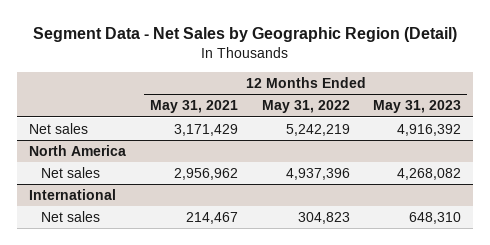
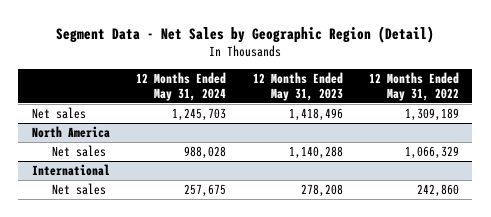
[149,100,238,114] May 31, 2021 -> none
none -> [136,71,227,101] 12 Months Ended May 31, 2024
[285,124,350,137] 5,242,219 -> [405,107,460,121] 1,309,189
[397,124,462,137] 4,916,392 -> [288,107,343,121] 1,418,496
[285,168,350,181] 4,937,396 -> [405,145,460,159] 1,066,329
[397,168,462,181] 4,268,082 -> [288,145,343,159] 1,140,288
[297,212,350,225] 304,823 -> [417,183,460,197] 242,860
[409,212,462,225] 648,310 -> [300,183,343,197] 278,208

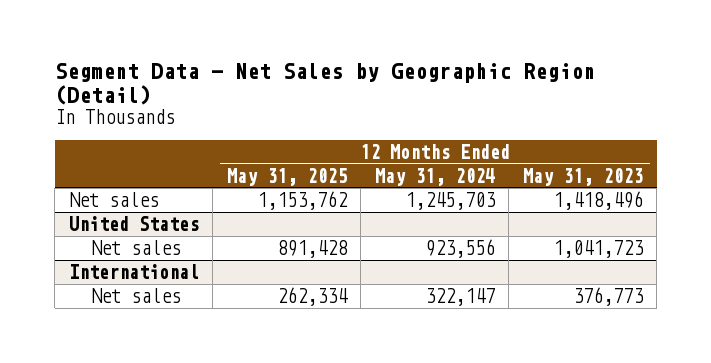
[369,71,460,101] 12 Months Ended May 31, 2022 -> none
none -> [226,167,347,186] May 31, 2025
[31,125,110,138] North America -> none
none -> [68,216,199,232] United States
[184,145,227,159] 988,028 -> [424,239,495,259] 923,556
[288,145,343,159] 1,140,288 -> [552,240,644,259] 1,041,723
[184,183,227,197] 257,675 -> [424,288,495,307] 322,147
[300,183,343,197] 278,208 -> [572,287,644,307] 376,773

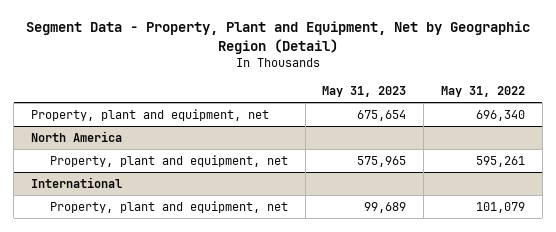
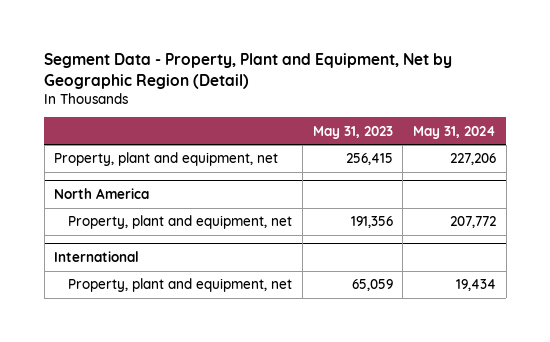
[440,86,525,98] May 31, 2022 -> none
none -> [412,125,496,139] May 31, 2024
[357,109,407,121] 675,654 -> [345,153,393,166] 256,415
[357,155,407,167] 575,965 -> [350,216,393,229] 191,356
[364,201,407,213] 99,689 -> [351,279,393,292] 65,059

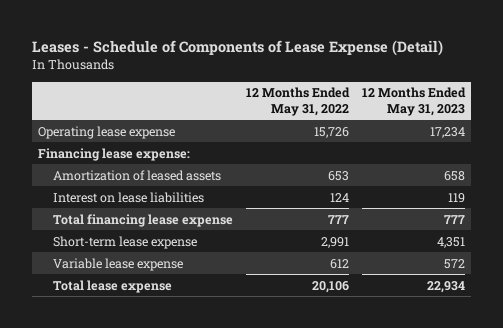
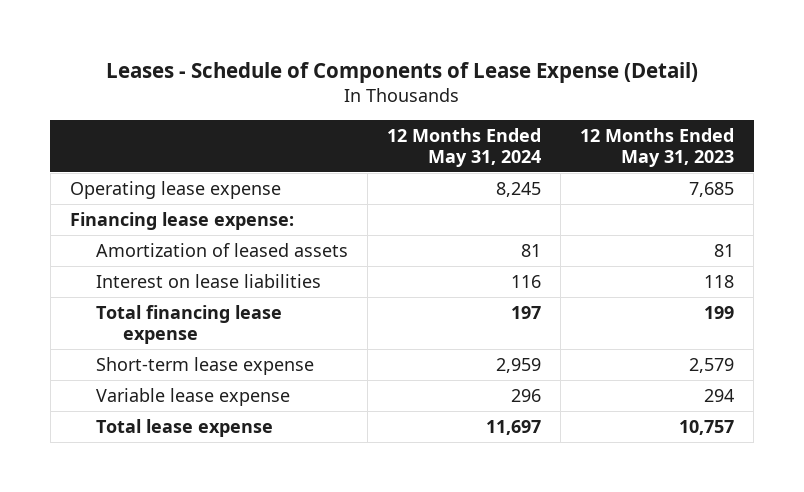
[245,87,350,116] 12 Months Ended May 31, 2022 -> none
none -> [387,127,542,167] 12 Months Ended May 31, 2024
[429,126,465,138] 17,234 -> [689,181,735,197] 7,685
[443,170,465,181] 658 -> [714,243,735,257] 81
[447,192,465,203] 119 -> [704,274,735,288] 118
[443,214,465,224] 777 -> [704,305,735,319] 199
[436,236,465,248] 4,351 -> [689,357,735,373] 2,579
[443,258,465,269] 572 -> [704,388,735,402] 294
[426,280,465,293] 22,934 -> [679,419,735,435] 10,757

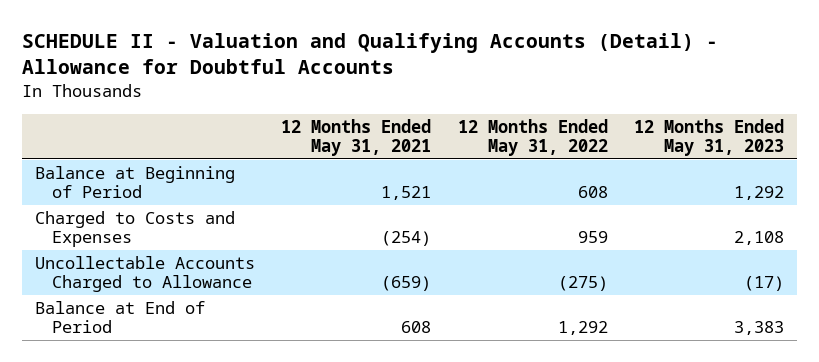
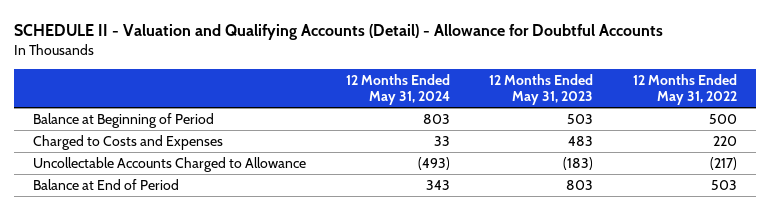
[281,118,432,157] 12 Months Ended May 31, 2021 -> none
none -> [345,73,450,106] 12 Months Ended May 31, 2024
[577,186,608,199] 608 -> [708,113,737,124] 500
[733,186,784,201] 1,292 -> [567,113,594,124] 503
[577,231,608,244] 959 -> [712,135,737,146] 220
[733,231,784,246] 2,108 -> [568,135,594,146] 483
[557,276,608,292] (275) -> [709,156,737,170] (217)
[743,276,784,292] (17) -> [563,156,594,170] (183)
[557,321,608,336] 1,292 -> [710,179,737,190] 503
[733,321,784,336] 3,383 -> [566,179,594,190] 803

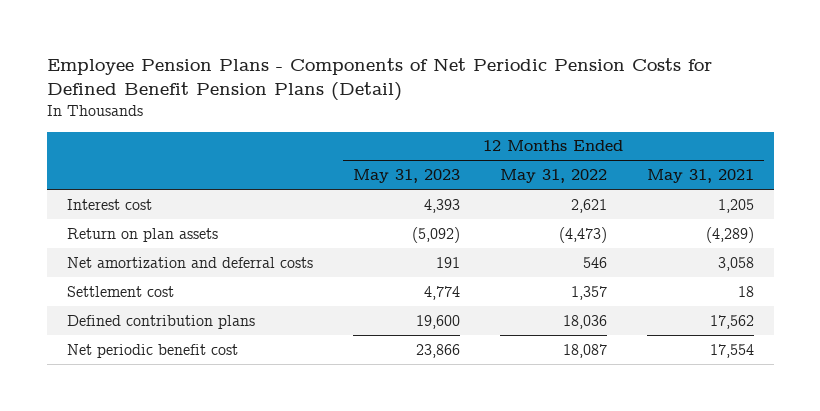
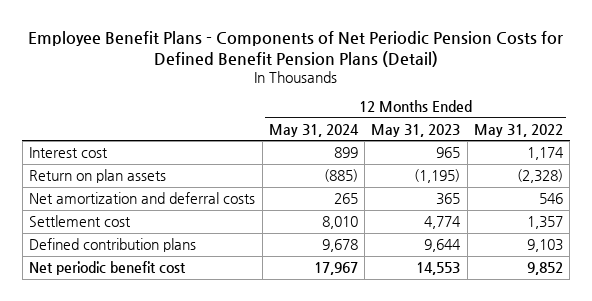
[46,57,712,101] Employee Pension Plans - Components of Net Periodic Pension Costs for Defined Benefit Pension Plans (Detail) -> [28,31,564,67] Employee Benefit Plans - Components of Net Periodic Pension Costs for Defined Benefit Pension Plans (Detail)
[646,169,754,184] May 31, 2021 -> none
none -> [268,123,359,137] May 31, 2024
[423,198,460,213] 4,393 -> [436,146,461,158] 965
[570,198,607,213] 2,621 -> [526,146,564,160] 1,174
[411,226,460,243] (5,092) -> [414,168,461,183] (1,195)
[558,226,607,243] (4,473) -> [516,168,563,183] (2,328)
[435,256,460,268] 191 -> [436,192,461,205] 365
[415,314,460,329] 19,600 -> [424,238,462,252] 9,644
[562,314,607,329] 18,036 -> [526,238,563,252] 9,103
[415,343,460,358] 23,866 -> [416,261,461,275] 14,553
[562,343,607,358] 18,087 -> [526,261,563,275] 9,852

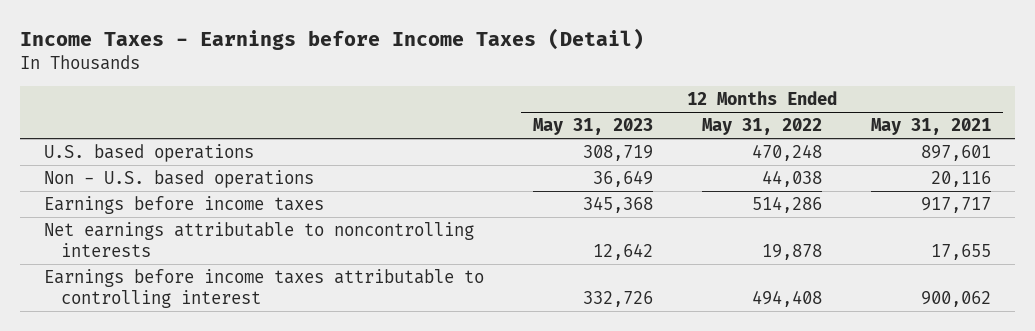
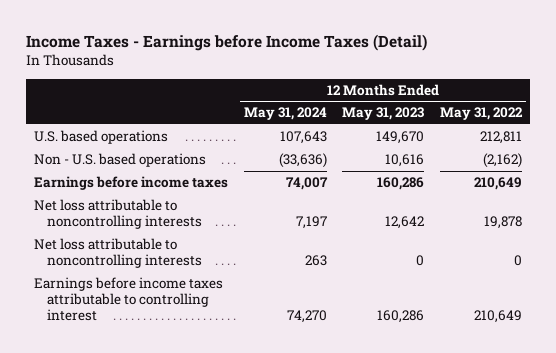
[870,118,991,136] May 31, 2021 -> none
none -> [243,107,327,121] May 31, 2024
[582,144,653,161] 308,719 -> [376,131,425,145] 149,670
[751,143,822,161] 470,248 -> [479,131,522,145] 212,811
[592,169,653,187] 36,649 -> [385,154,425,168] 10,616
[761,169,822,187] 44,038 -> [482,153,522,169] (2,162)
[582,195,653,213] 345,368 -> [377,177,425,191] 160,286
[751,195,822,213] 514,286 -> [473,177,522,191] 210,649
[44,221,475,258] Net earnings attributable to noncontrolling interests -> [34,199,203,230] Net loss attributable to noncontrolling interests
none -> [34,238,203,269] Net loss attributable to noncontrolling interests
[582,291,653,308] 332,726 -> [377,310,425,324] 160,286
[751,290,822,308] 494,408 -> [473,310,522,324] 210,649

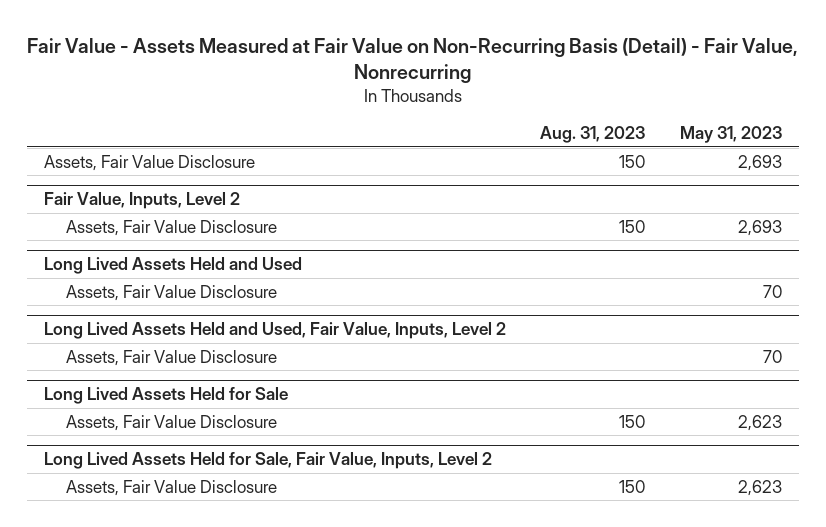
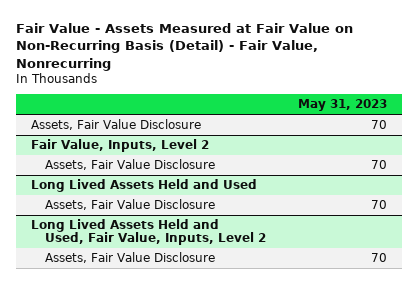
[540,126,646,144] Aug. 31, 2023 -> none
[737,154,782,171] 2,693 -> [370,119,387,129] 70
[737,219,782,236] 2,693 -> [370,159,387,169] 70
[44,387,289,405] Long Lived Assets Held for Sale -> none
[65,414,277,431] Assets, Fair Value Disclosure -> none
[44,452,493,470] Long Lived Assets Held for Sale, Fair Value, Inputs, Level 2 -> none
[65,479,277,496] Assets, Fair Value Disclosure -> none

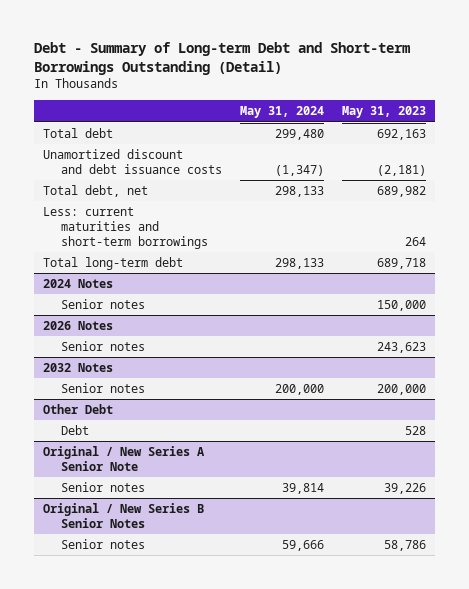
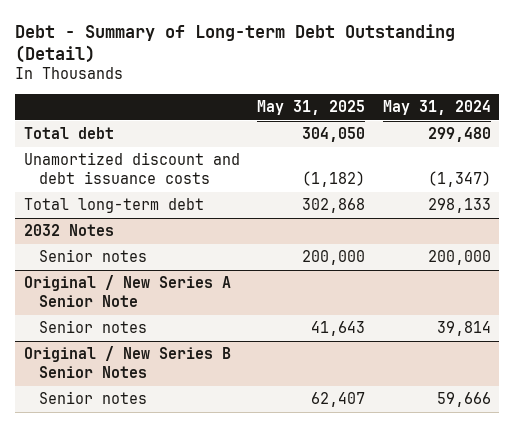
[33,41,410,75] Debt - Summary of Long-term Debt and Short-term Borrowings Outstanding (Detail) -> [15,23,456,63] Debt - Summary of Long-term Debt Outstanding (Detail)
[341,106,426,119] May 31, 2023 -> none
none -> [257,99,366,115] May 31, 2025
[42,185,148,198] Total debt, net -> none
[42,207,208,249] Less: current maturities and short-term borrowings -> none
[42,279,113,289] 2024 Notes -> none
[60,299,145,310] Senior notes -> none
[42,321,113,331] 2026 Notes -> none
[60,341,145,352] Senior notes -> none
[42,404,113,415] Other Debt -> none
[60,425,89,436] Debt -> none

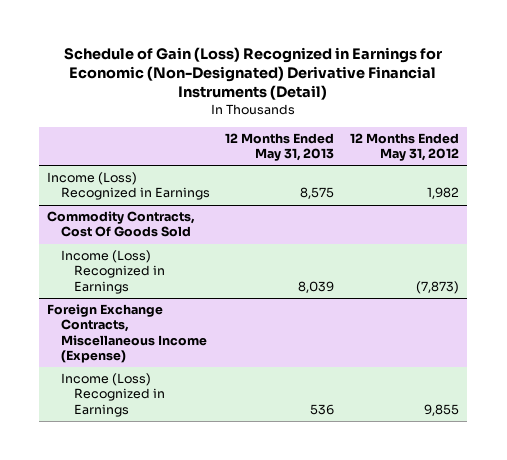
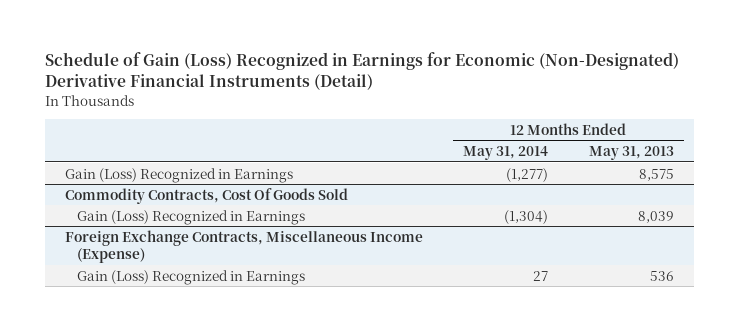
[350,133,460,162] 12 Months Ended May 31, 2012 -> none
none -> [463,146,549,161] May 31, 2014
[47,172,210,201] Income (Loss) Recognized in Earnings -> [65,167,294,183] Gain (Loss) Recognized in Earnings
[60,250,166,294] Income (Loss) Recognized in Earnings -> [76,209,305,225] Gain (Loss) Recognized in Earnings
[60,373,166,417] Income (Loss) Recognized in Earnings -> [76,269,305,285] Gain (Loss) Recognized in Earnings

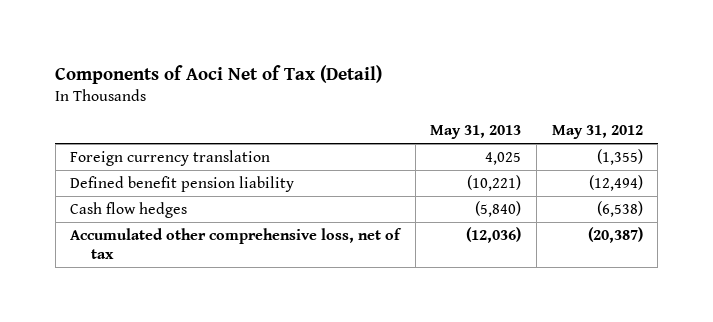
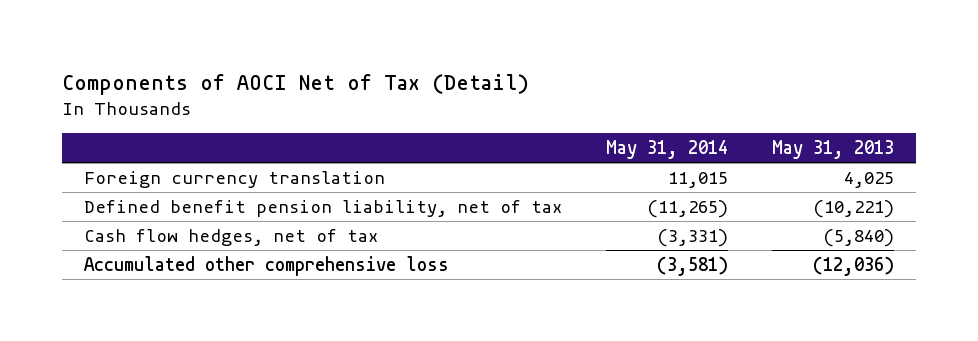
[55,64,383,84] Components of Aoci Net of Tax (Detail) -> [61,74,529,96] Components of AOCI Net of Tax (Detail)
[551,125,643,140] May 31, 2012 -> none
none -> [605,139,728,159] May 31, 2014
[70,175,295,192] Defined benefit pension liability -> [83,199,562,217] Defined benefit pension liability, net of tax
[70,201,188,218] Cash flow hedges -> [83,228,378,246] Cash flow hedges, net of tax
[70,227,403,259] Accumulated other comprehensive loss, net of tax -> [83,255,449,276] Accumulated other comprehensive loss

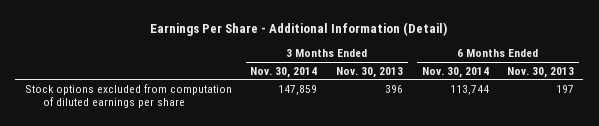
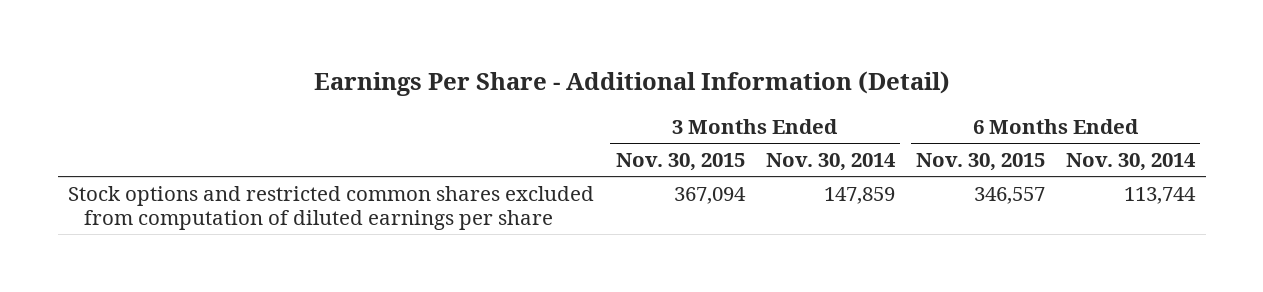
[335,66,403,78] Nov. 30, 2013 -> none
[507,66,575,78] Nov. 30, 2013 -> none
none -> [615,153,745,172] Nov. 30, 2015
none -> [915,153,1045,172] Nov. 30, 2015
[24,83,232,109] Stock options excluded from computation of diluted earnings per share -> [68,185,595,231] Stock options and restricted common shares excluded from computation of diluted earnings per share

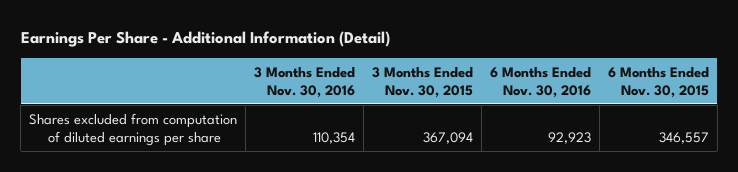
[765,153,896,172] Nov. 30, 2014 -> none
[1066,153,1197,172] Nov. 30, 2014 -> none
none -> [254,66,356,98] 3 Months Ended Nov. 30, 2016
none -> [490,66,592,98] 6 Months Ended Nov. 30, 2016
[68,185,595,231] Stock options and restricted common shares excluded from computation of diluted earnings per share -> [29,113,238,146] Shares excluded from computation of diluted earnings per share

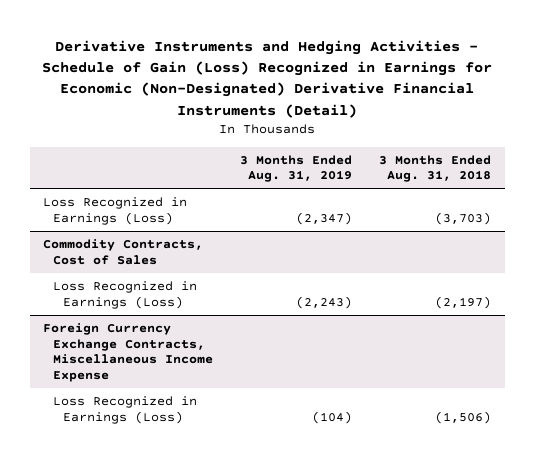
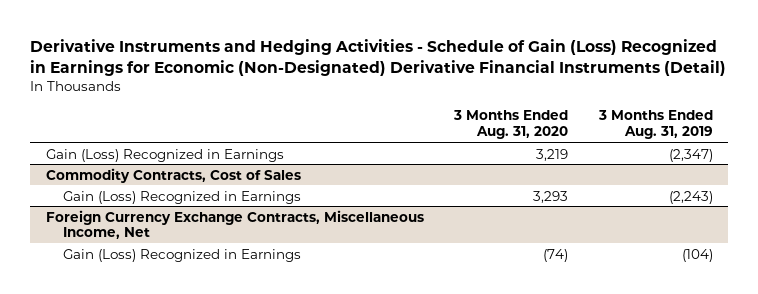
[379,154,492,183] 3 Months Ended Aug. 31, 2018 -> none
none -> [453,110,569,140] 3 Months Ended Aug. 31, 2020
[43,196,188,225] Loss Recognized in Earnings (Loss) -> [45,148,284,162] Gain (Loss) Recognized in Earnings
[53,280,198,309] Loss Recognized in Earnings (Loss) -> [63,190,302,204] Gain (Loss) Recognized in Earnings
[43,322,214,383] Foreign Currency Exchange Contracts, Miscellaneous Income Expense -> [45,209,424,240] Foreign Currency Exchange Contracts, Miscellaneous Income, Net
[53,395,198,424] Loss Recognized in Earnings (Loss) -> [63,248,302,262] Gain (Loss) Recognized in Earnings

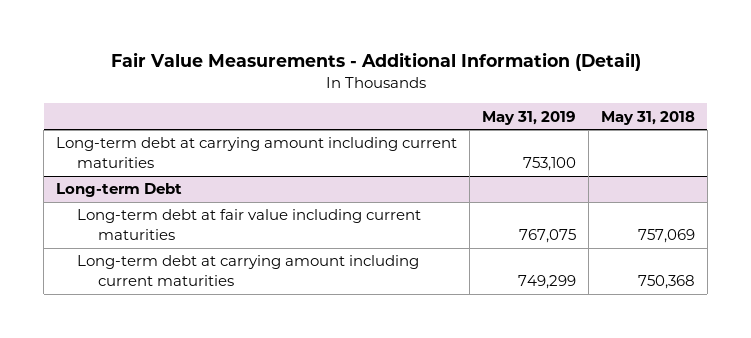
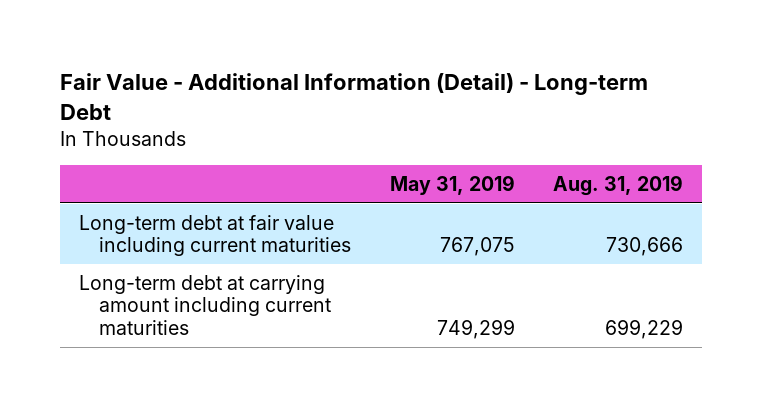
[110,52,641,72] Fair Value Measurements - Additional Information (Detail) -> [59,72,648,120] Fair Value - Additional Information (Detail) - Long-term Debt
[600,110,695,125] May 31, 2018 -> none
none -> [552,174,683,196] Aug. 31, 2019
[56,137,458,168] Long-term debt at carrying amount including current maturities -> none
[56,183,183,198] Long-term Debt -> none

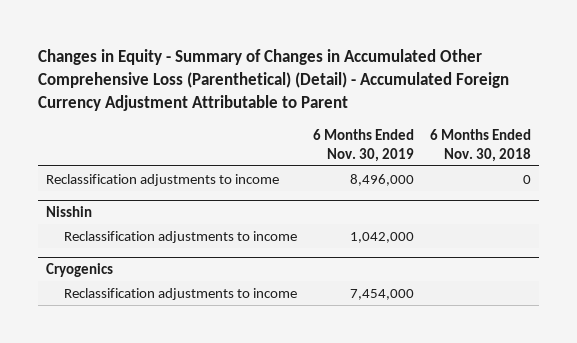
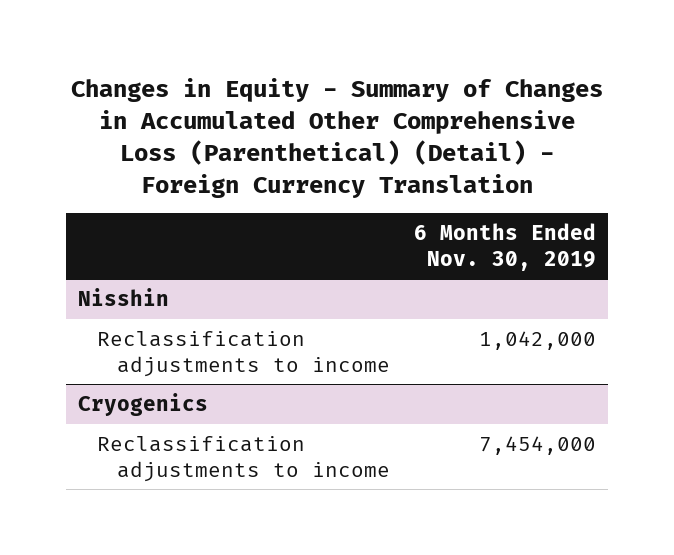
[38,48,510,112] Changes in Equity - Summary of Changes in Accumulated Other Comprehensive Loss (Parenthetical) (Detail) - Accumulated Foreign Currency Adjustment Attributable to Parent -> [70,78,603,198] Changes in Equity - Summary of Changes in Accumulated Other Comprehensive Loss (Parenthetical) (Detail) - Foreign Currency Translation
[429,128,531,162] 6 Months Ended Nov. 30, 2018 -> none
[46,173,280,186] Reclassification adjustments to income -> none

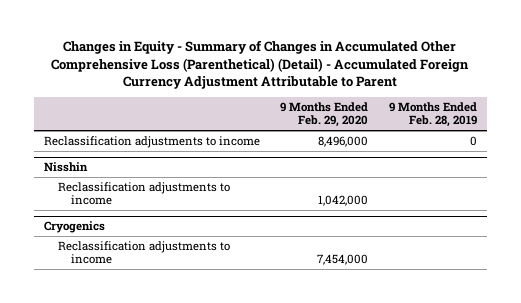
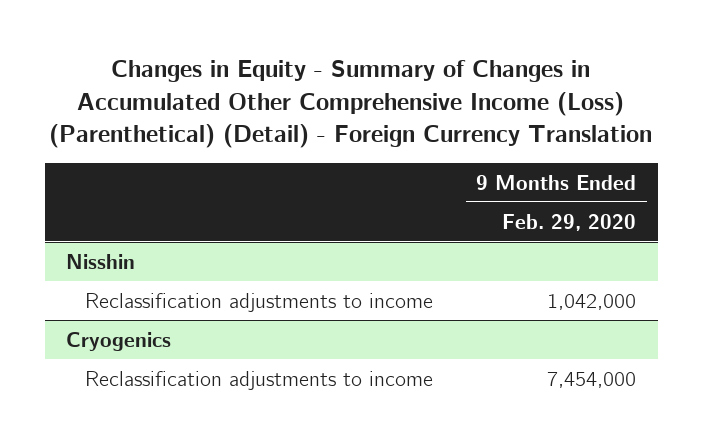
[51,40,470,90] Changes in Equity - Summary of Changes in Accumulated Other Comprehensive Loss (Parenthetical) (Detail) - Accumulated Foreign Currency Adjustment Attributable to Parent -> [49,60,653,149] Changes in Equity - Summary of Changes in Accumulated Other Comprehensive Income (Loss) (Parenthetical) (Detail) - Foreign Currency Translation
[388,102,477,128] 9 Months Ended Feb. 28, 2019 -> none
[43,135,260,148] Reclassification adjustments to income -> none

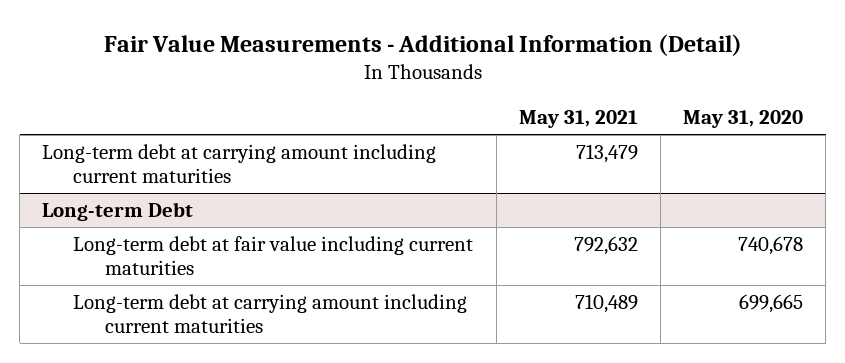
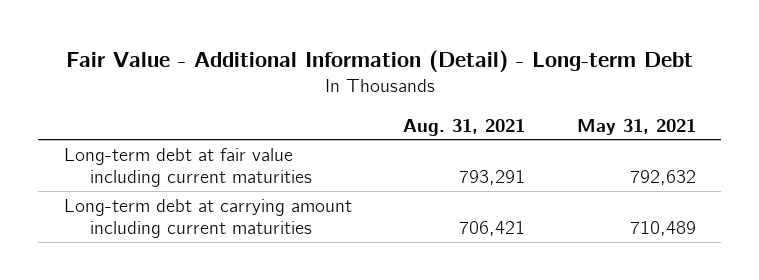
[103,33,742,56] Fair Value Measurements - Additional Information (Detail) -> [65,50,693,73] Fair Value - Additional Information (Detail) - Long-term Debt
[683,110,804,129] May 31, 2020 -> none
none -> [403,118,526,136] Aug. 31, 2021
[42,144,437,184] Long-term debt at carrying amount including current maturities -> none
[42,202,194,222] Long-term Debt -> none

